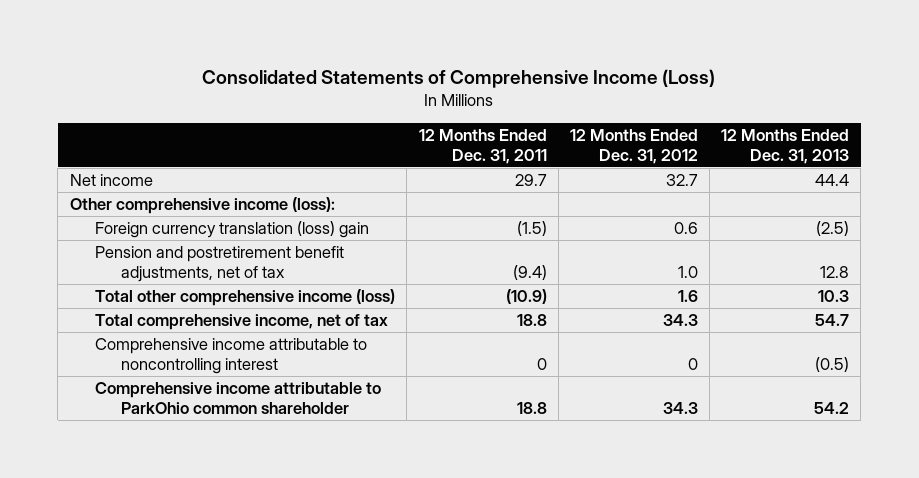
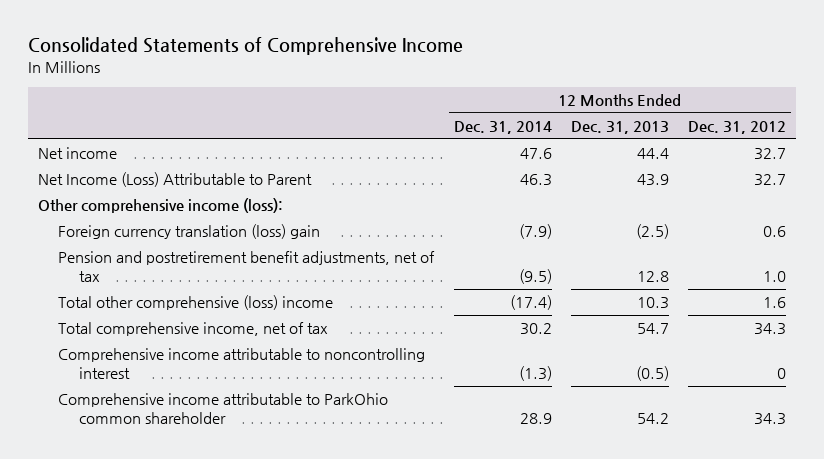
[202,68,716,88] Consolidated Statements of Comprehensive Income (Loss) -> [28,37,464,56] Consolidated Statements of Comprehensive Income
[418,129,547,164] 12 Months Ended Dec. 31, 2011 -> none
none -> [453,121,552,135] Dec. 31, 2014
none -> [37,172,312,188] Net Income (Loss) Attributable to Parent
[95,289,396,307] Total other comprehensive income (loss) -> [58,295,334,311] Total other comprehensive (loss) income

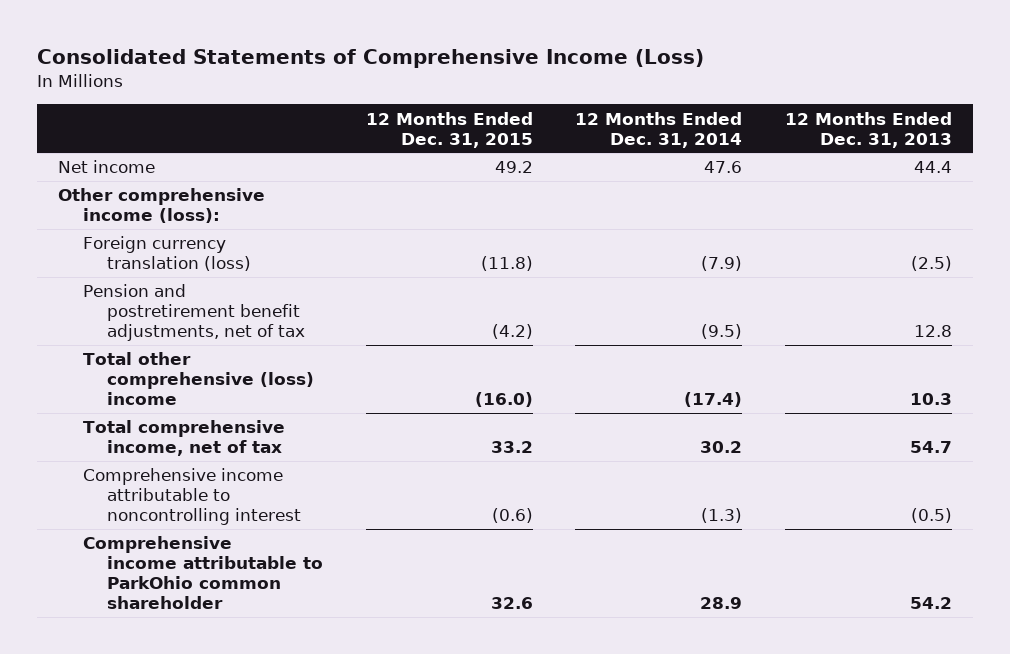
[28,37,464,56] Consolidated Statements of Comprehensive Income -> [36,48,704,68] Consolidated Statements of Comprehensive Income (Loss)
[688,121,787,135] Dec. 31, 2012 -> none
none -> [365,111,533,148] 12 Months Ended Dec. 31, 2015
[37,172,312,188] Net Income (Loss) Attributable to Parent -> none
[58,224,321,240] Foreign currency translation (loss) gain -> [82,236,252,272] Foreign currency translation (loss)

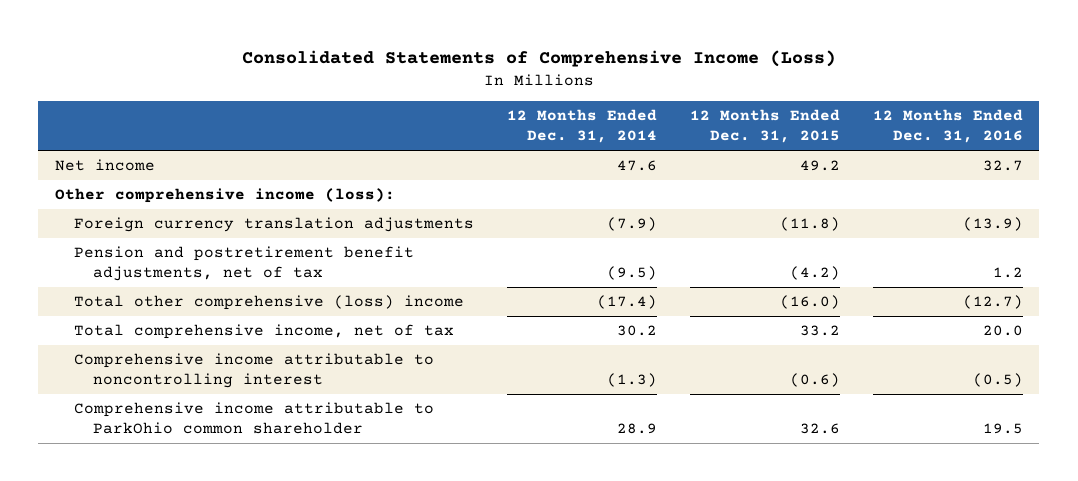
[784,111,952,148] 12 Months Ended Dec. 31, 2013 -> none
none -> [872,109,1023,144] 12 Months Ended Dec. 31, 2016
[82,236,252,272] Foreign currency translation (loss) -> [73,217,474,233] Foreign currency translation adjustments

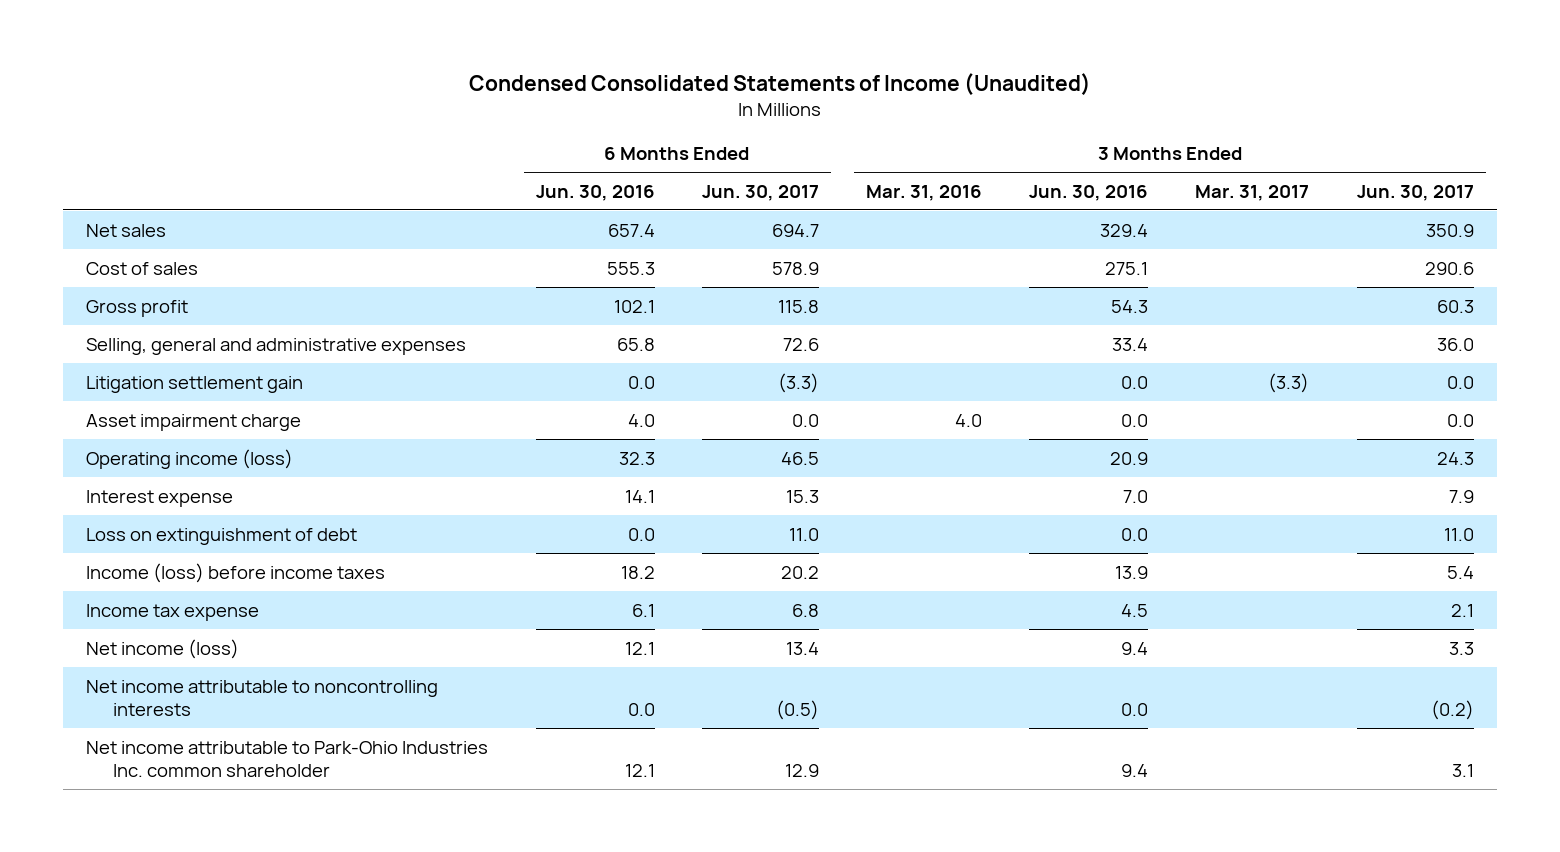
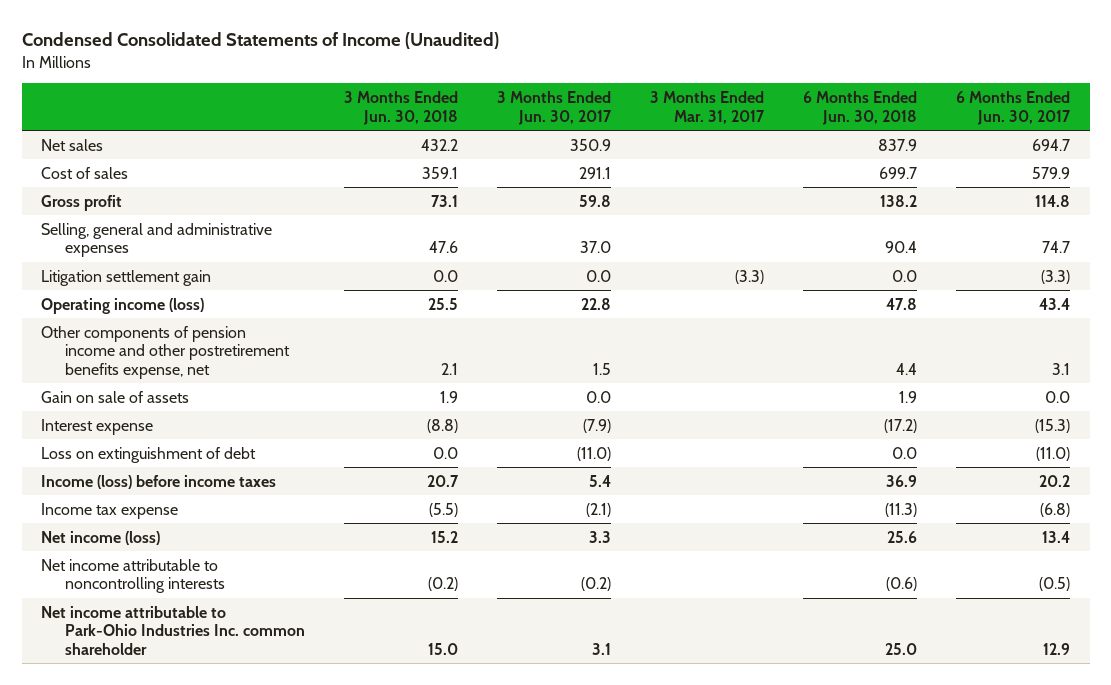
[535,184,655,201] Jun. 30, 2016 -> none
[865,184,982,201] Mar. 31, 2016 -> none
[1029,184,1149,201] Jun. 30, 2016 -> none
none -> [343,91,458,125] 3 Months Ended Jun. 30, 2018
none -> [803,91,918,125] 6 Months Ended Jun. 30, 2018
[771,261,819,275] 578.9 -> [1032,166,1071,179] 579.9
[1424,261,1474,275] 290.6 -> [578,166,611,179] 291.1
[777,299,819,313] 115.8 -> [1035,194,1071,207] 114.8
[1436,299,1474,313] 60.3 -> [578,194,611,207] 59.8
[782,337,819,351] 72.6 -> [1042,241,1071,254] 74.7
[1436,337,1474,351] 36.0 -> [579,241,611,254] 37.0
[86,413,302,431] Asset impairment charge -> none
[780,451,819,465] 46.5 -> [1039,297,1071,310] 43.4
[1436,451,1474,465] 24.3 -> [580,297,611,310] 22.8
none -> [41,325,290,379] Other components of pension income and other postretirement benefits expense, net
none -> [41,390,190,403] Gain on sale of assets
[785,489,819,503] 15.3 -> [1035,418,1071,433] (15.3)
[1448,489,1474,503] 7.9 -> [582,418,611,433] (7.9)
[788,527,819,541] 11.0 -> [1036,446,1071,461] (11.0)
[1443,527,1474,541] 11.0 -> [576,446,611,461] (11.0)
[791,603,819,617] 6.8 -> [1040,502,1071,517] (6.8)
[1450,603,1474,617] 2.1 -> [585,502,611,517] (2.1)

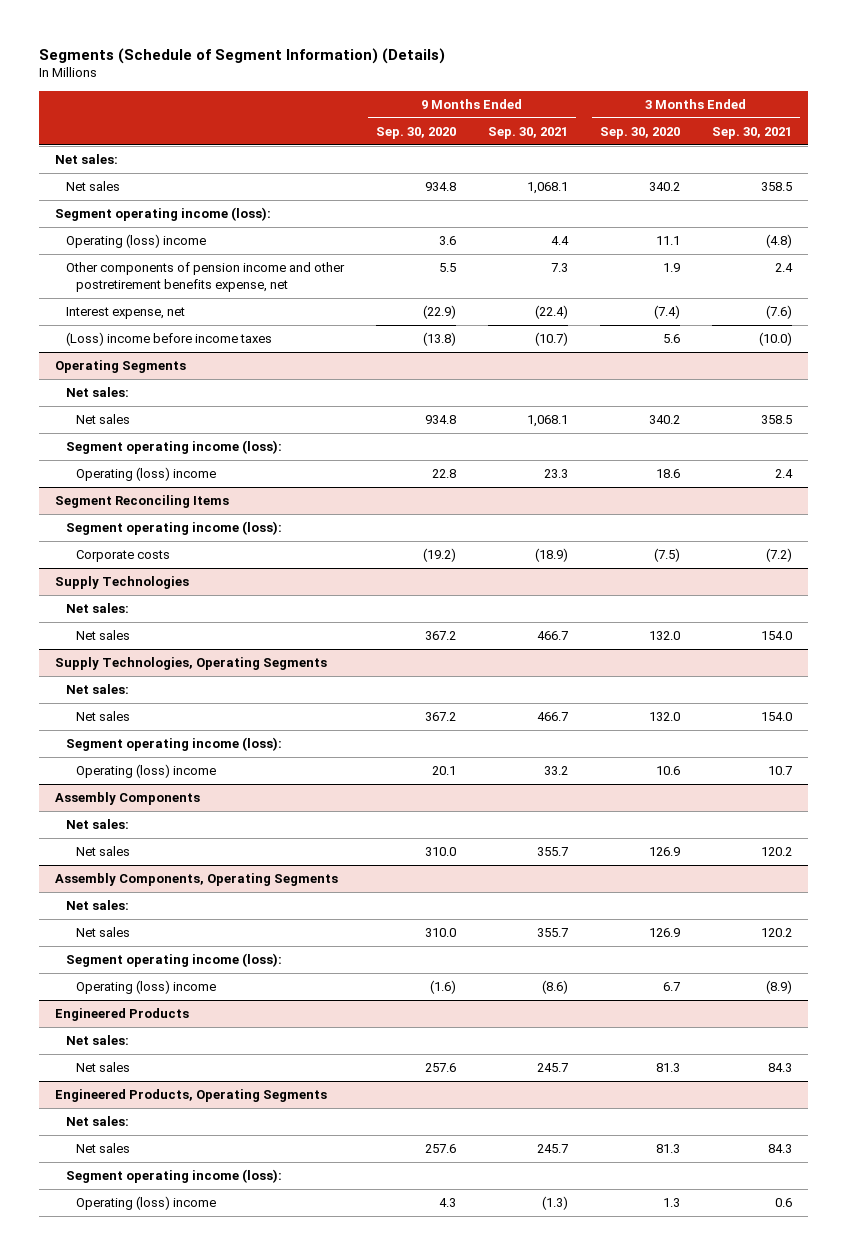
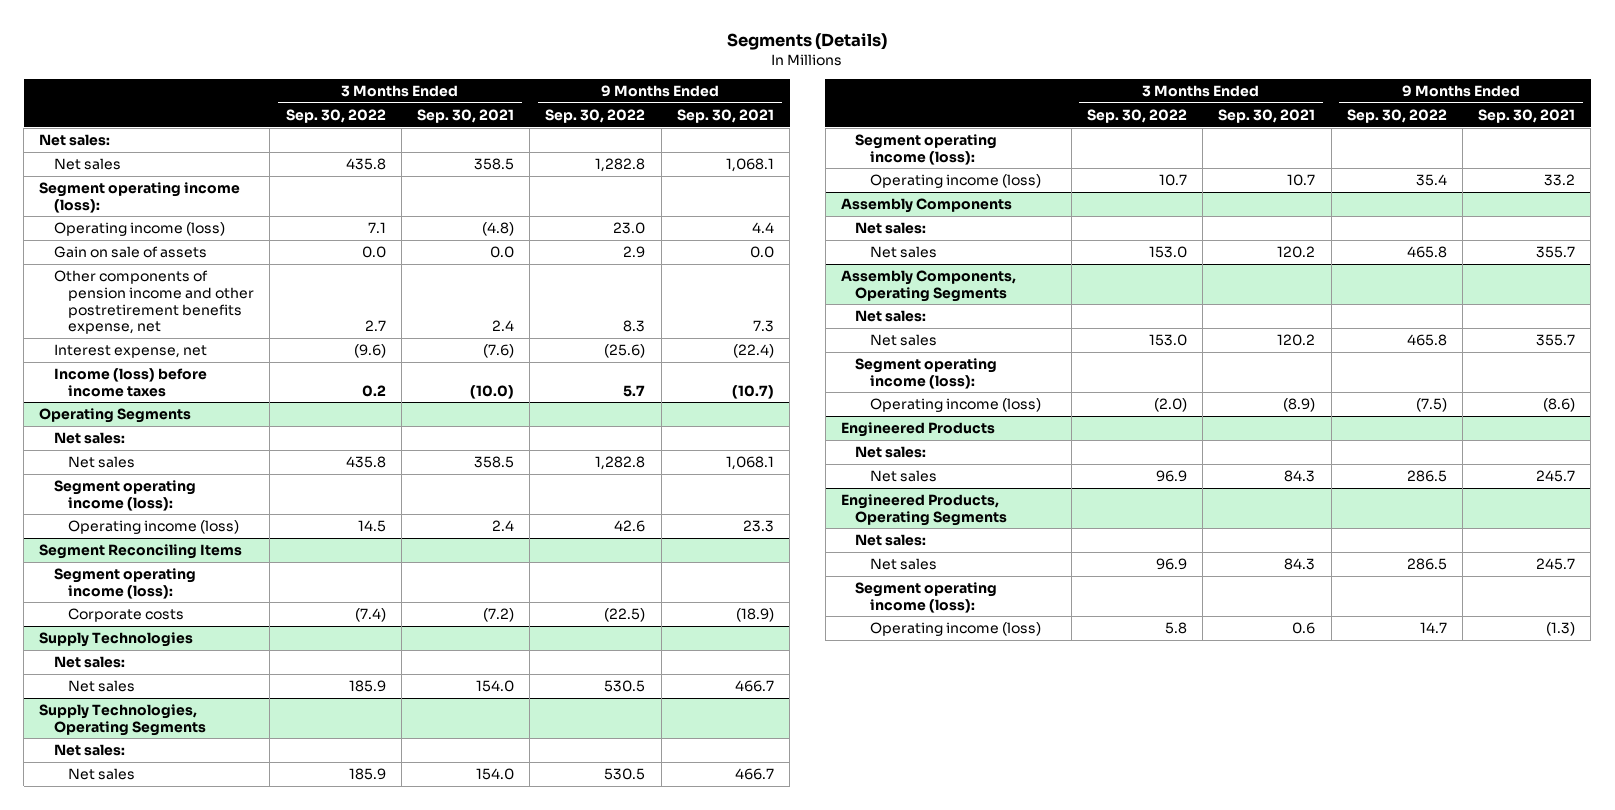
[39,47,446,64] Segments (Schedule of Segment Information) (Details) -> [727,32,888,50] Segments (Details)
[375,126,456,139] Sep. 30, 2020 -> none
[599,126,680,139] Sep. 30, 2020 -> none
none -> [285,108,386,123] Sep. 30, 2022
none -> [545,108,646,123] Sep. 30, 2022
[65,234,206,249] Operating (loss) income -> [53,222,225,237] Operating income (loss)
none -> [53,246,207,259] Gain on sale of assets
[65,332,272,347] (Loss) income before income taxes -> [53,368,207,397] Income (loss) before income taxes
[76,467,217,482] Operating (loss) income -> [68,520,240,535] Operating income (loss)
[76,764,217,779] Operating (loss) income -> [869,174,1041,189] Operating income (loss)
[76,980,217,995] Operating (loss) income -> [869,398,1041,413] Operating income (loss)
[76,1196,217,1211] Operating (loss) income -> [869,622,1041,637] Operating income (loss)

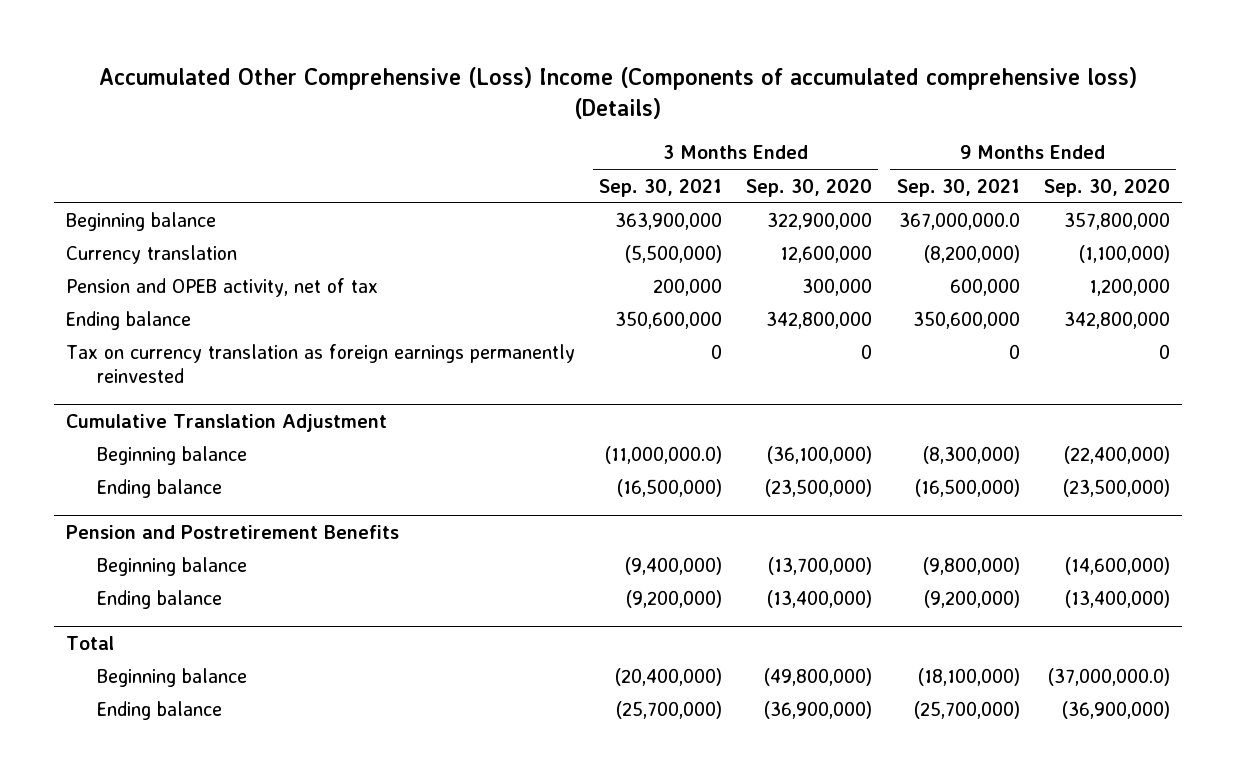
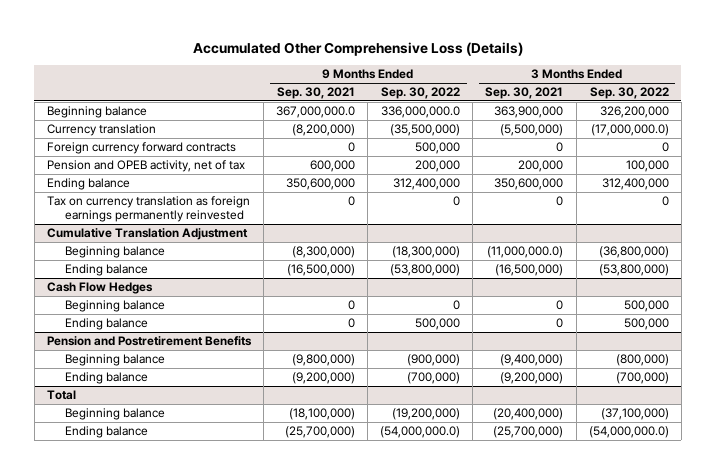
[98,66,1137,119] Accumulated Other Comprehensive (Loss) Income (Components of accumulated comprehensive loss) (Details) -> [192,42,523,57] Accumulated Other Comprehensive Loss (Details)
[746,178,873,197] Sep. 30, 2020 -> none
[1043,178,1170,197] Sep. 30, 2020 -> none
none -> [381,87,461,100] Sep. 30, 2022
none -> [589,87,669,100] Sep. 30, 2022
none -> [46,142,236,155] Foreign currency forward contracts
none -> [46,282,153,295] Cash Flow Hedges
none -> [64,300,165,313] Beginning balance
none -> [64,318,148,331] Ending balance

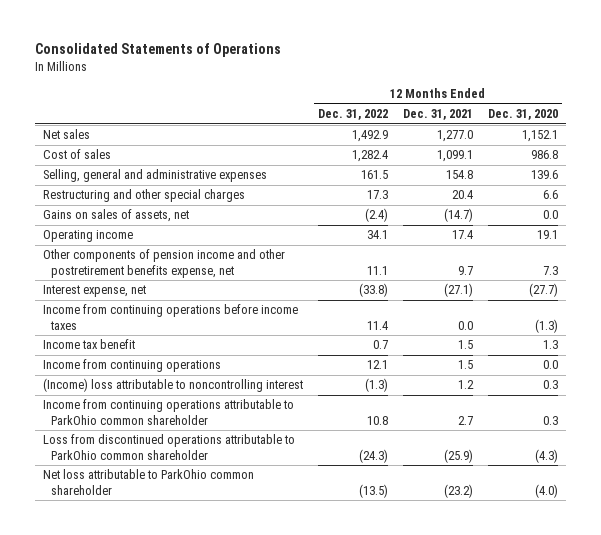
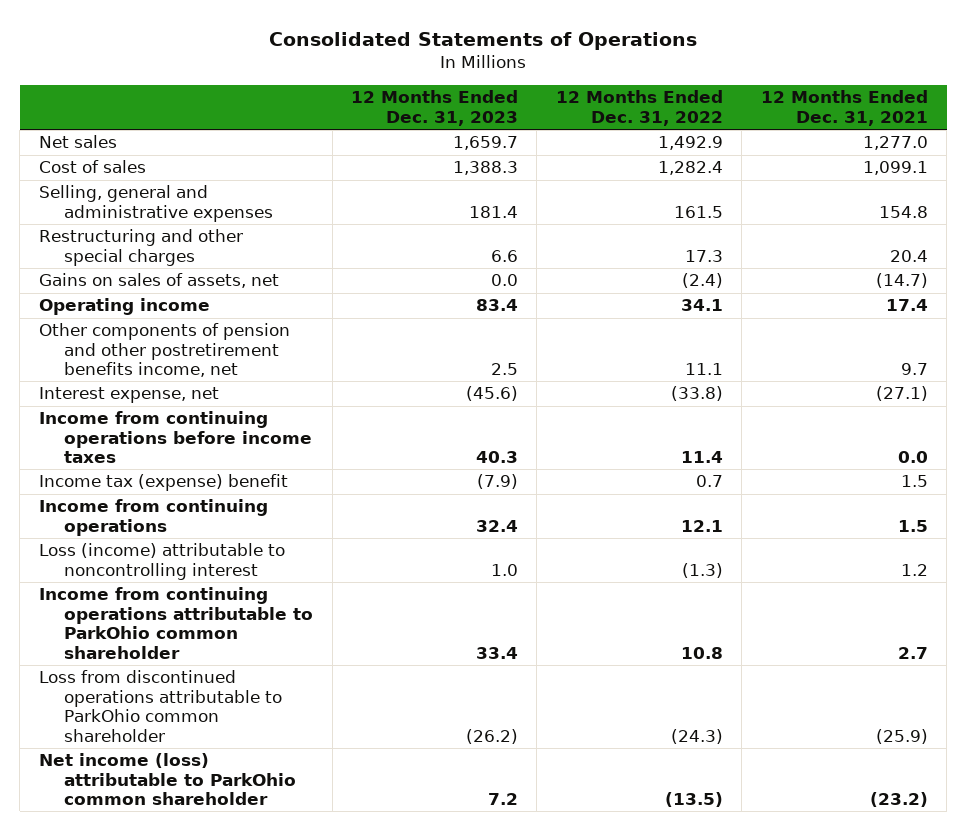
[488,109,559,121] Dec. 31, 2020 -> none
none -> [351,90,519,126] 12 Months Ended Dec. 31, 2023
[42,249,285,278] Other components of pension income and other postretirement benefits expense, net -> [38,323,290,378] Other components of pension and other postretirement benefits income, net
[42,339,135,350] Income tax benefit -> [38,474,288,492] Income tax (expense) benefit
[42,378,303,393] (Income) loss attributable to noncontrolling interest -> [38,543,285,580] Loss (income) attributable to noncontrolling interest
[42,469,254,495] Net loss attributable to ParkOhio common shareholder -> [38,753,297,806] Net income (loss) attributable to ParkOhio common shareholder

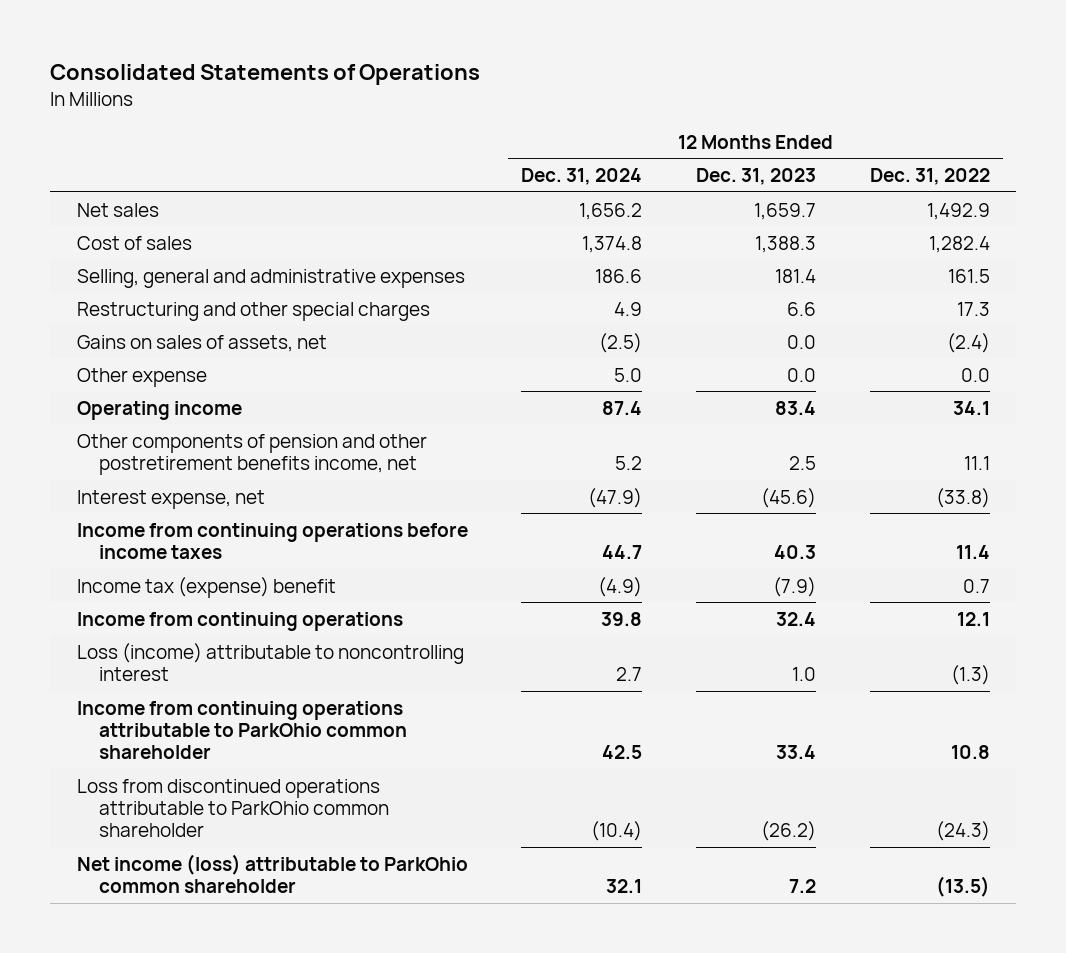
[760,90,928,126] 12 Months Ended Dec. 31, 2021 -> none
none -> [521,168,643,186] Dec. 31, 2024
none -> [76,367,207,387] Other expense

